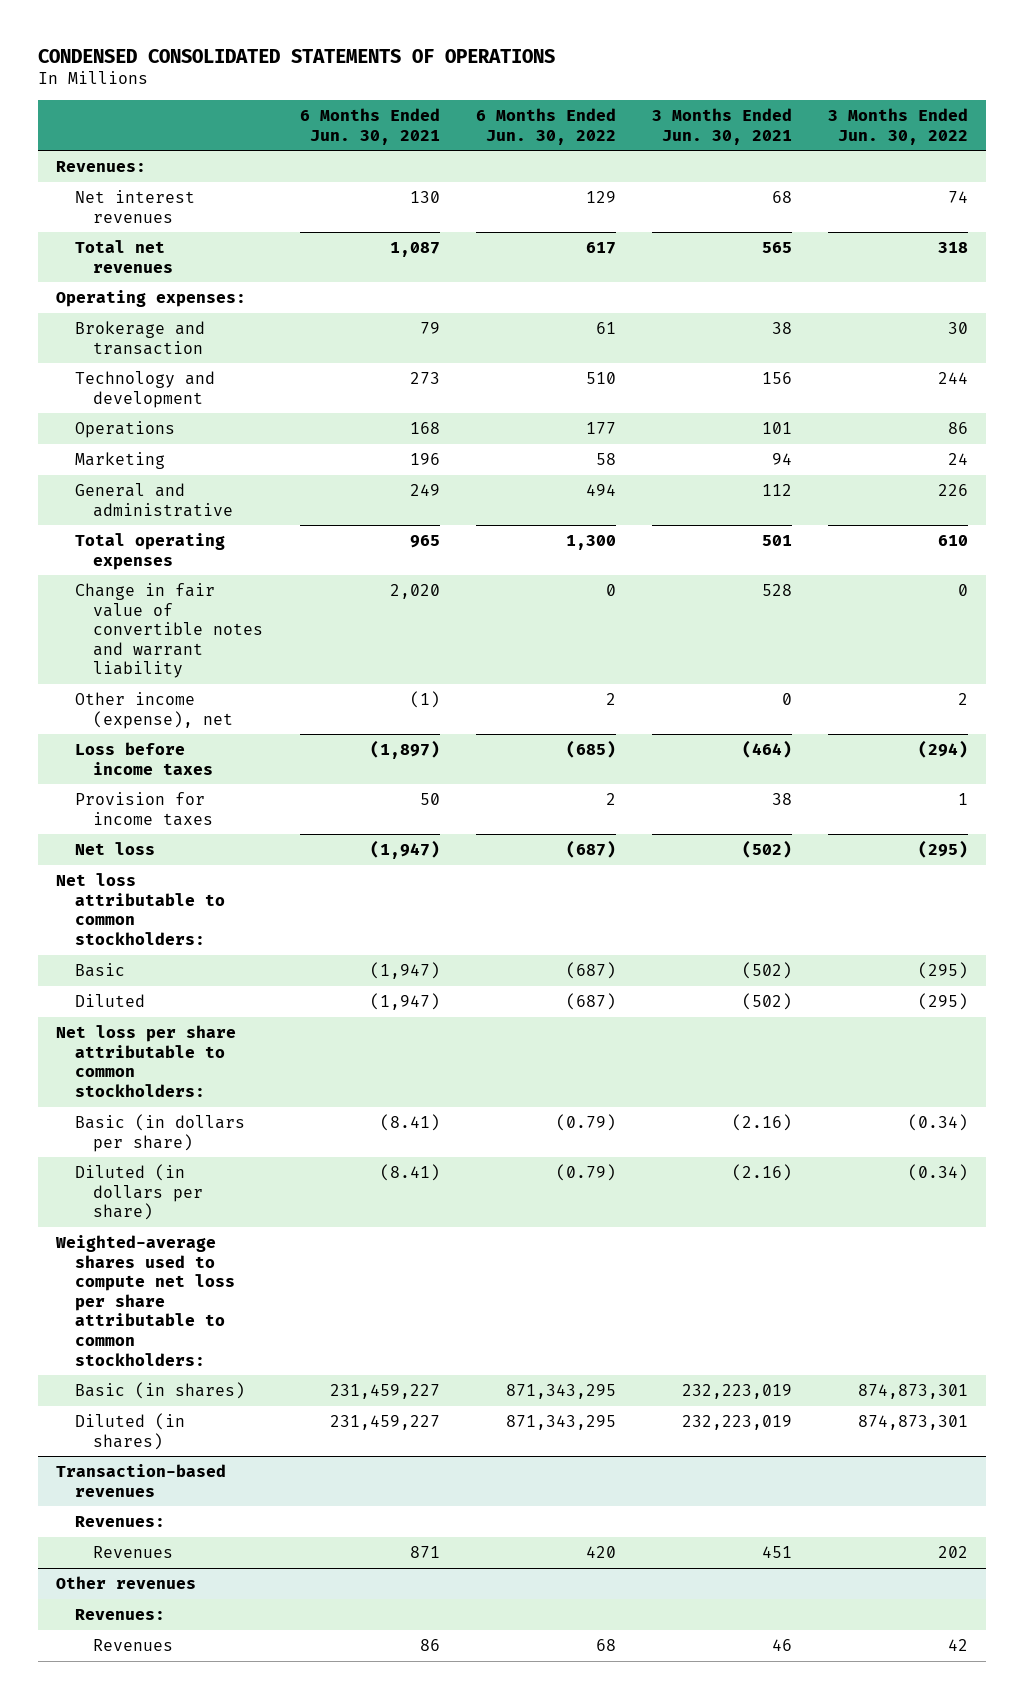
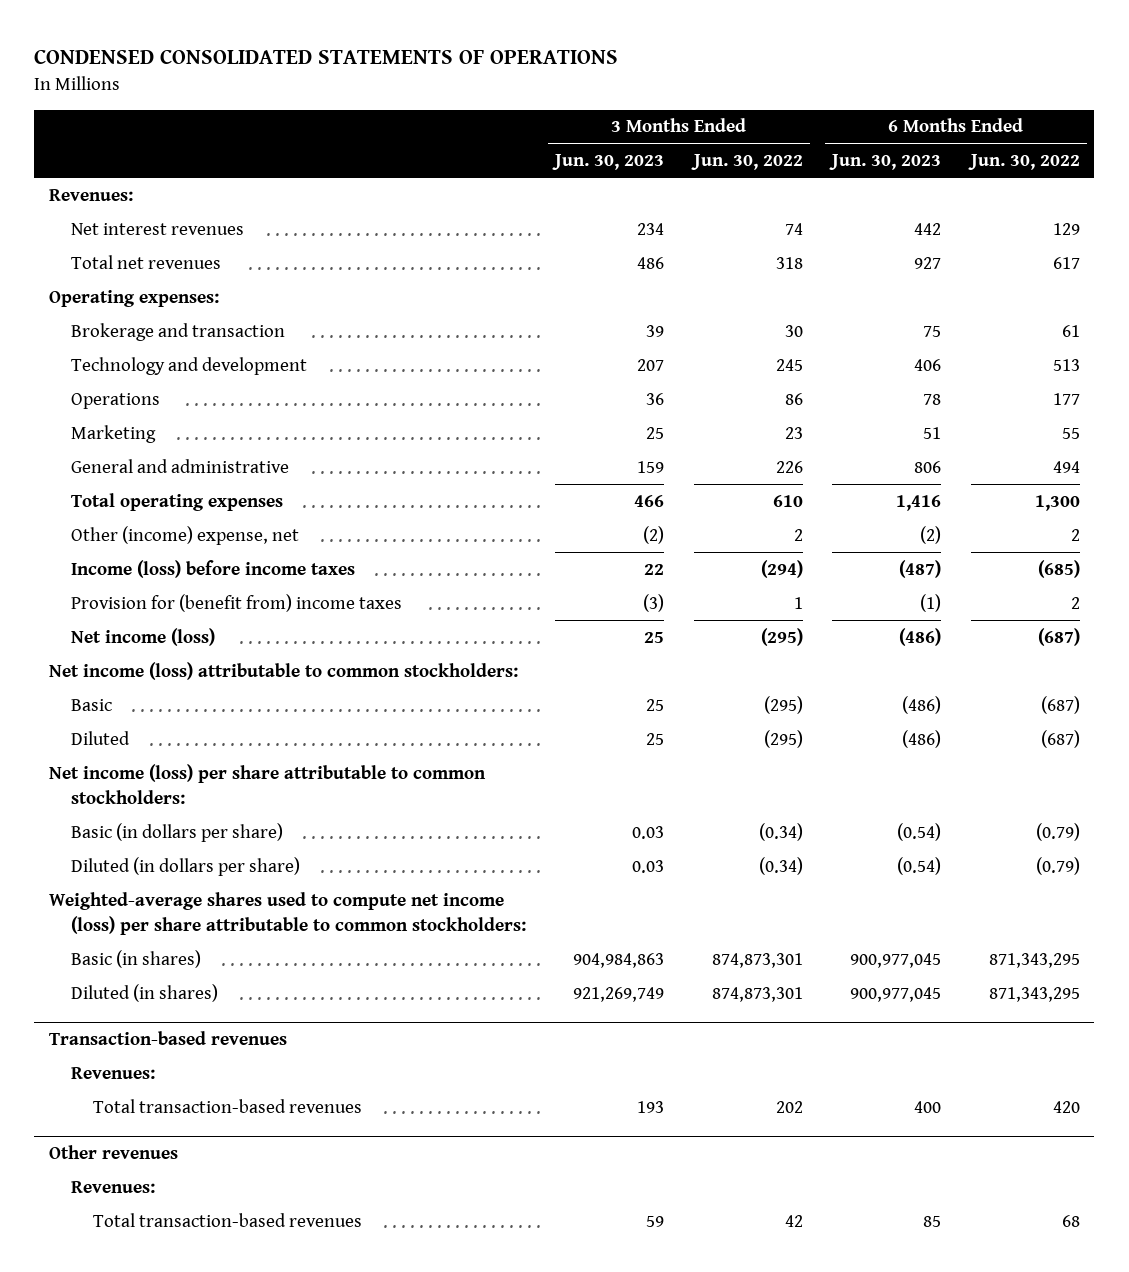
[299,108,440,145] 6 Months Ended Jun. 30, 2021 -> none
[652,108,793,145] 3 Months Ended Jun. 30, 2021 -> none
none -> [552,154,665,171] Jun. 30, 2023
none -> [829,154,942,171] Jun. 30, 2023
[585,371,616,384] 510 -> [1052,358,1080,371] 513
[938,371,969,384] 244 -> [775,358,803,371] 245
[595,452,616,465] 58 -> [1061,427,1080,439] 55
[948,452,969,465] 24 -> [784,426,803,439] 23
[74,582,264,679] Change in fair value of convertible notes and warrant liability -> none
[74,691,234,729] Other income (expense), net -> [71,525,300,545] Other (income) expense, net
[74,741,214,775] Loss before income taxes -> [71,559,356,578] Income (loss) before income taxes
[74,791,214,826] Provision for income taxes -> [71,593,403,612] Provision for (benefit from) income taxes
[74,841,155,855] Net loss -> [71,627,216,646] Net income (loss)
[56,872,225,945] Net loss attributable to common stockholders: -> [49,661,519,680] Net income (loss) attributable to common stockholders:
[56,1024,237,1097] Net loss per share attributable to common stockholders: -> [49,763,487,804] Net income (loss) per share attributable to common stockholders:
[55,1234,235,1366] Weighted-average shares used to compute net loss per share attributable to common stockholders: -> [49,891,527,935] Weighted-average shares used to compute net income (loss) per share attributable to common stockholders:
[93,1545,174,1558] Revenues -> [93,1098,363,1113] Total transaction-based revenues
[93,1638,174,1651] Revenues -> [93,1212,363,1227] Total transaction-based revenues

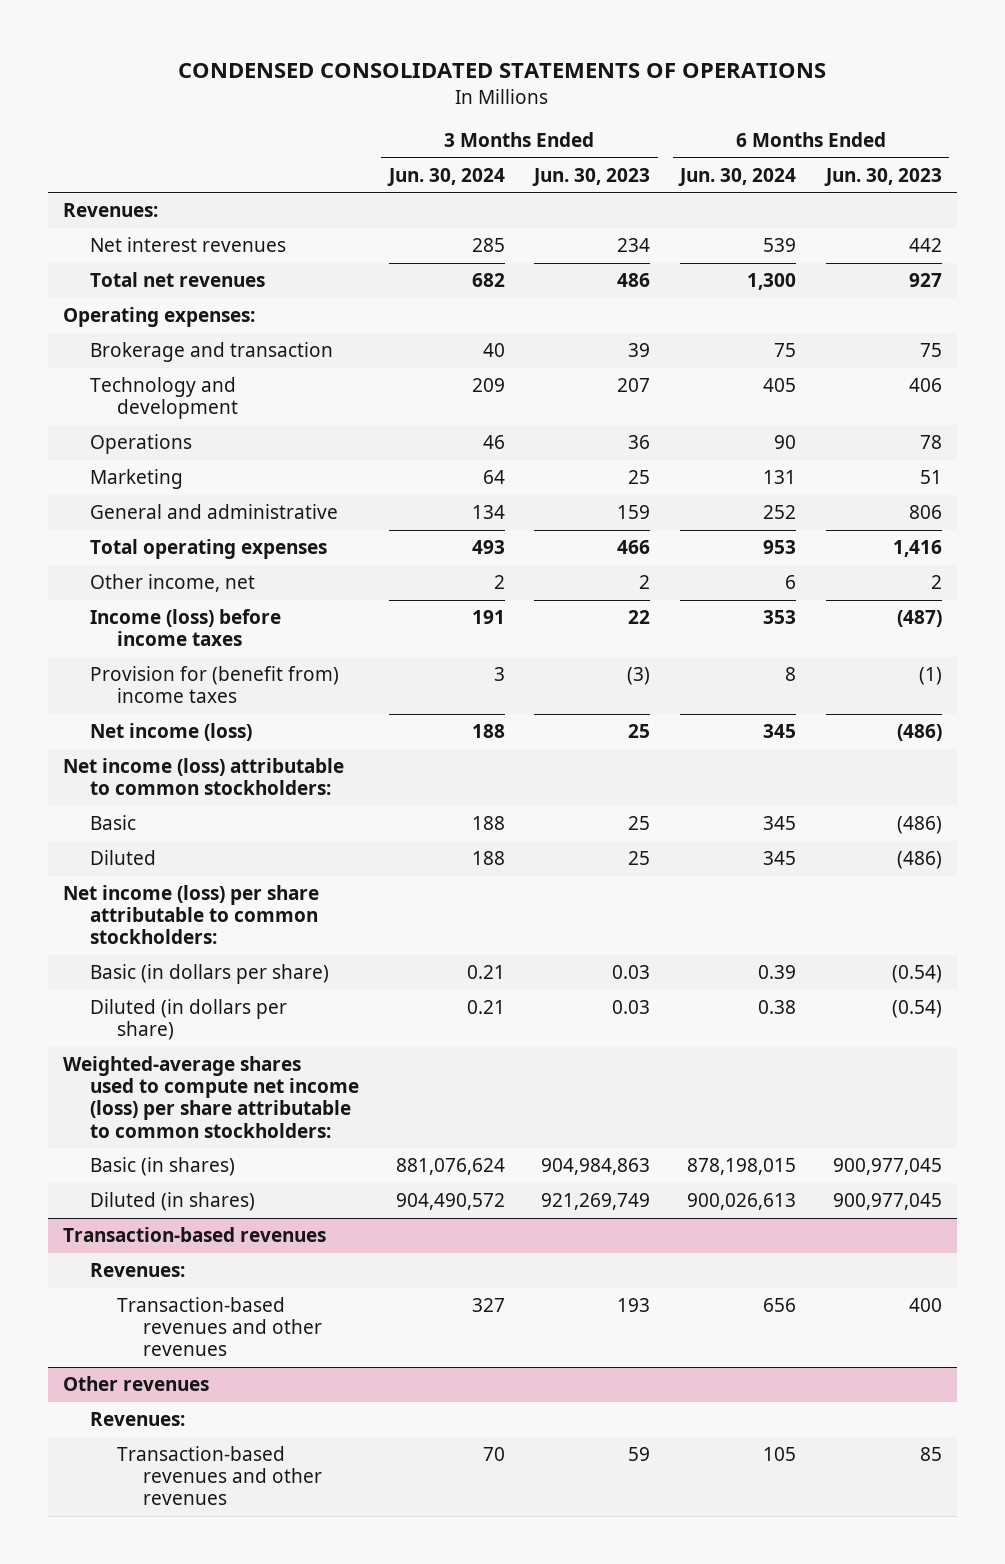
[690,154,803,171] Jun. 30, 2022 -> none
[967,154,1080,171] Jun. 30, 2022 -> none
none -> [386,167,505,186] Jun. 30, 2024
none -> [677,167,796,186] Jun. 30, 2024
[71,525,300,545] Other (income) expense, net -> [89,574,255,593] Other income, net
[643,525,665,544] (2) -> [639,575,651,590] 2
[920,525,942,544] (2) -> [930,575,942,590] 2
[93,1098,363,1113] Total transaction-based revenues -> [116,1297,323,1357] Transaction-based revenues and other revenues
[93,1212,363,1227] Total transaction-based revenues -> [116,1446,323,1506] Transaction-based revenues and other revenues

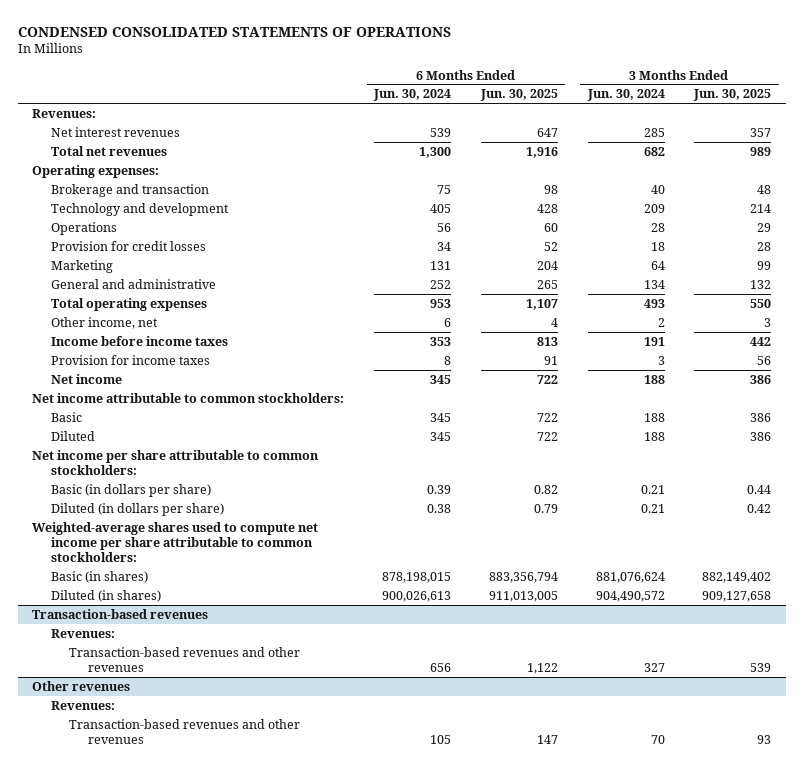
[532,167,651,186] Jun. 30, 2023 -> none
[823,167,942,186] Jun. 30, 2023 -> none
none -> [479,89,558,102] Jun. 30, 2025
none -> [693,89,772,102] Jun. 30, 2025
[482,435,505,450] 46 -> [650,222,665,232] 28
[773,435,796,450] 90 -> [437,222,452,232] 56
none -> [50,240,206,251] Provision for credit losses
[89,609,281,647] Income (loss) before income taxes -> [50,335,228,346] Income before income taxes
[89,666,339,704] Provision for (benefit from) income taxes -> [50,354,210,365] Provision for income taxes
[89,723,252,742] Net income (loss) -> [50,373,122,384] Net income
[63,758,345,796] Net income (loss) attributable to common stockholders: -> [32,392,345,403] Net income attributable to common stockholders:
[63,885,320,945] Net income (loss) per share attributable to common stockholders: -> [32,449,320,475] Net income per share attributable to common stockholders:
[63,1056,359,1138] Weighted-average shares used to compute net income (loss) per share attributable to common stockholders: -> [32,521,319,563] Weighted-average shares used to compute net income per share attributable to common stockholders:

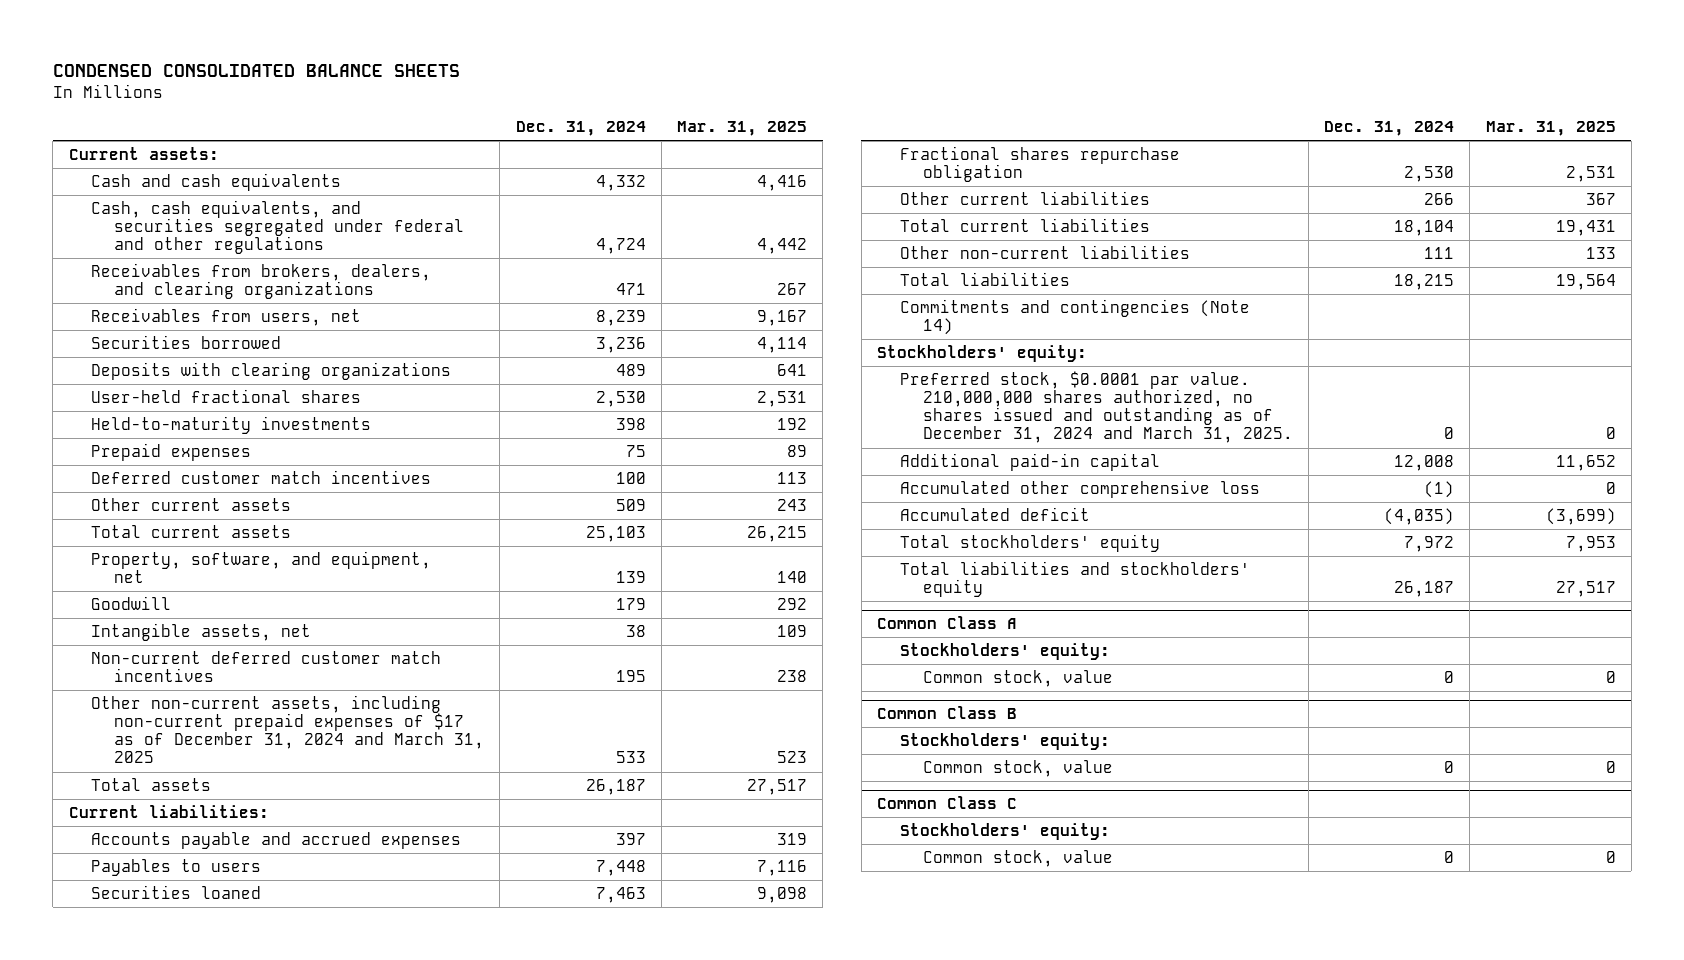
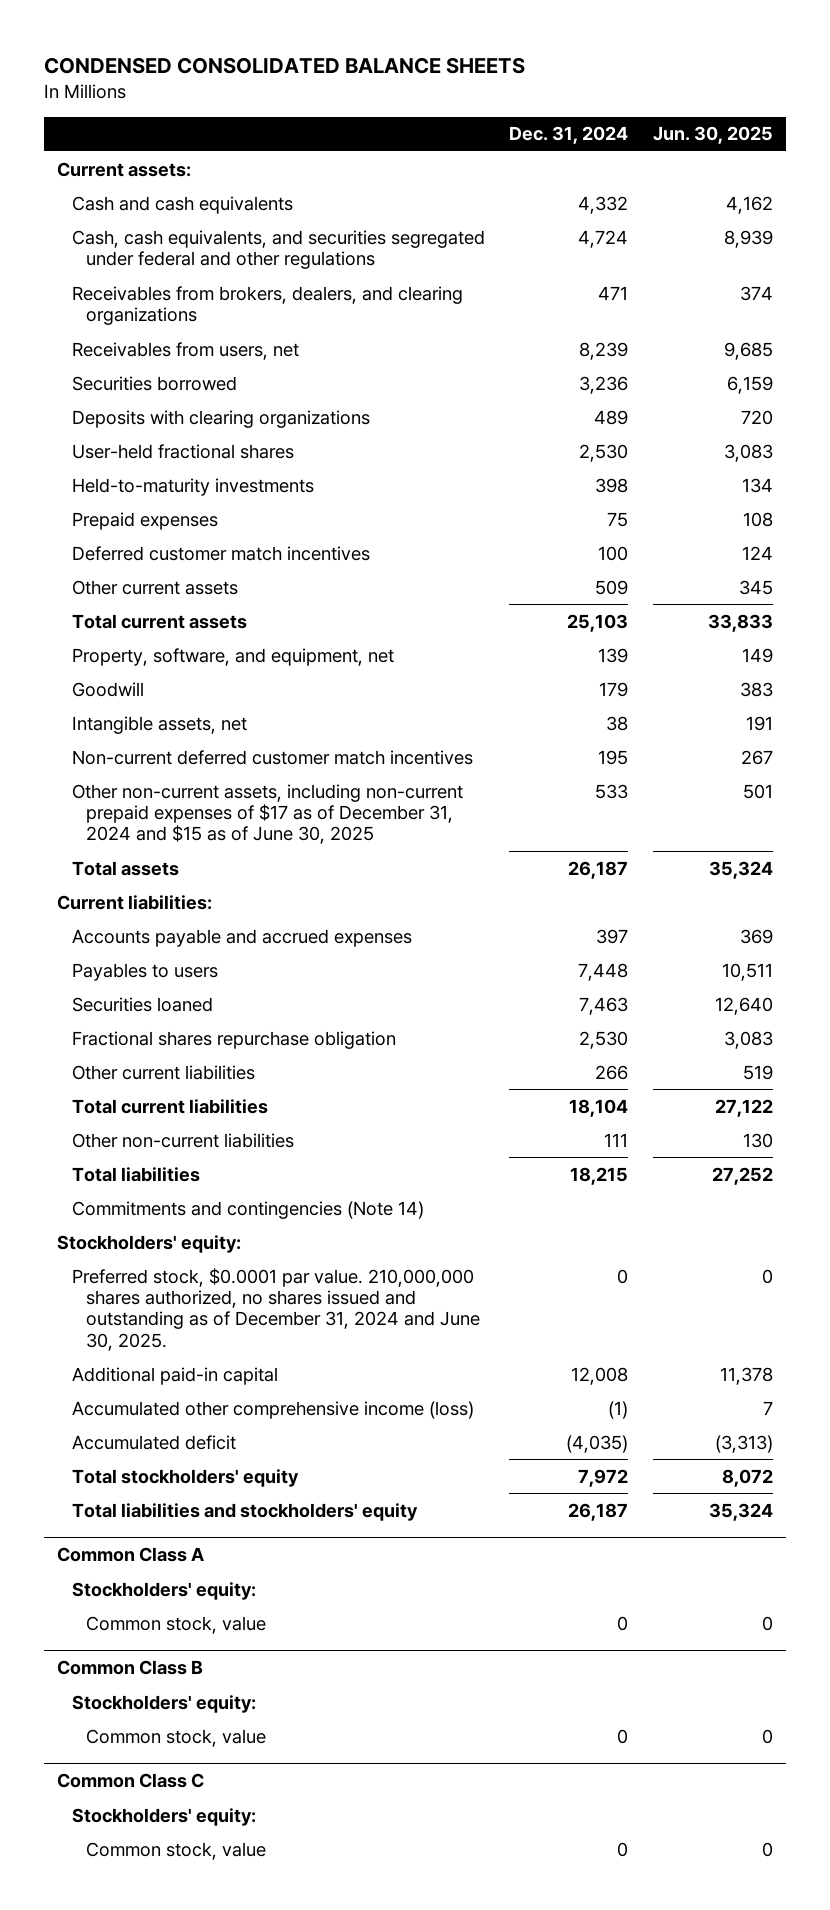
[677,121,808,137] Mar. 31, 2025 -> none
none -> [653,126,774,145] Jun. 30, 2025
[91,694,485,764] Other non-current assets, including non-current prepaid expenses of $17 as of December 31, 2024 and March 31, 2025 -> [71,783,463,845] Other non-current assets, including non-current prepaid expenses of $17 as of December 31, 2024 and $15 as of June 30, 2025
[899,370,1293,444] Preferred stock, $0.0001 par value. 210,000,000 shares authorized, no shares issued and outstanding as of December 31, 2024 and March 31, 2025. -> [71,1267,481,1351] Preferred stock, $0.0001 par value. 210,000,000 shares authorized, no shares issued and outstanding as of December 31, 2024 and June 30, 2025.
[899,479,1260,498] Accumulated other comprehensive loss -> [71,1400,474,1419] Accumulated other comprehensive income (loss)

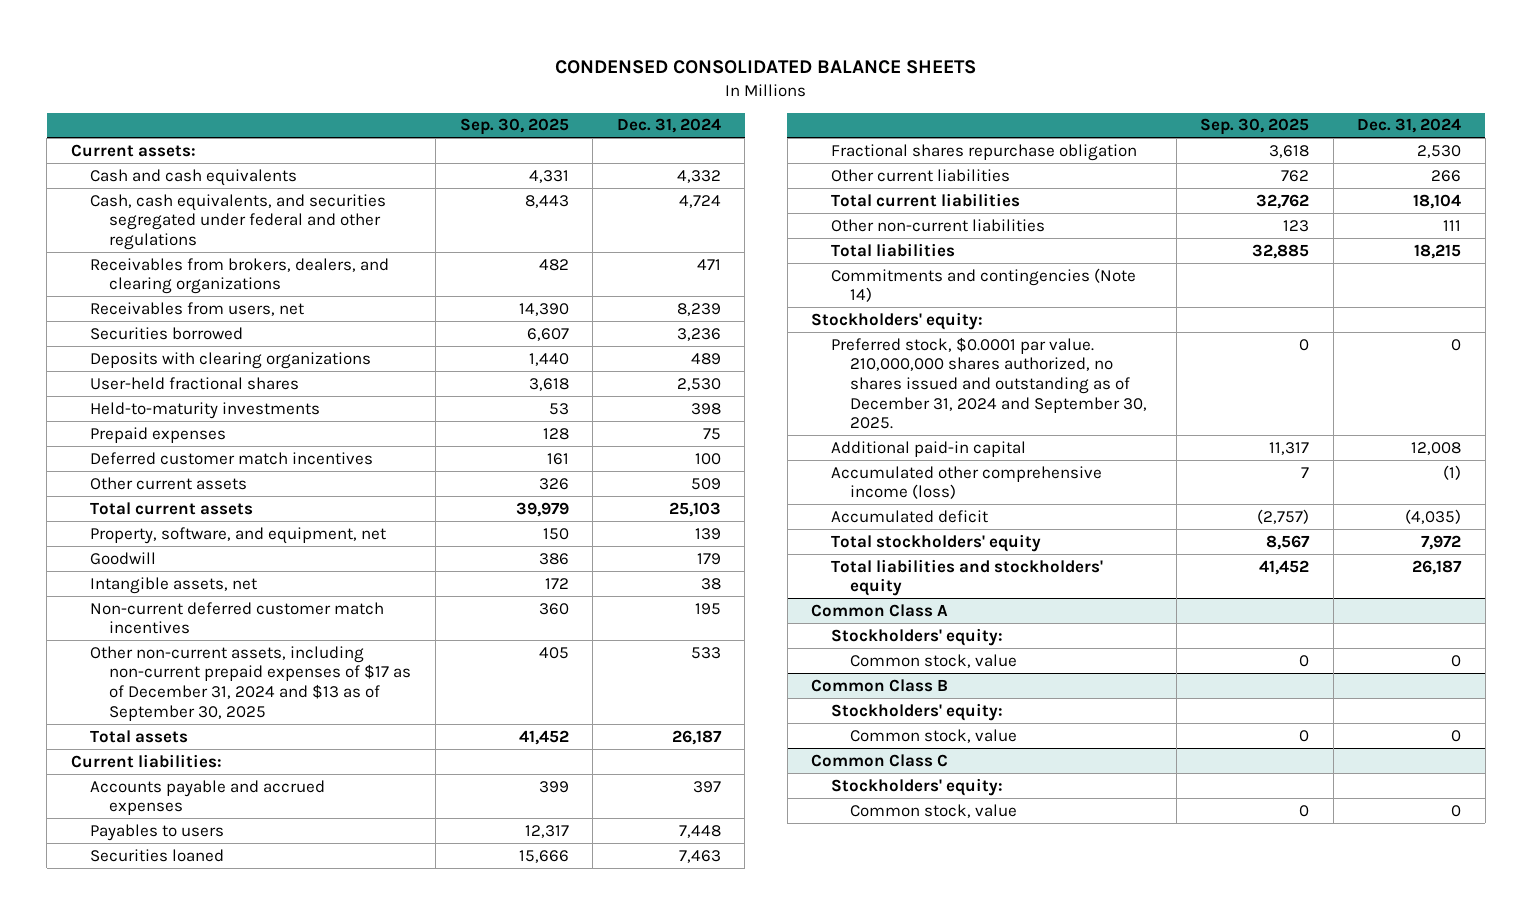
[653,126,774,145] Jun. 30, 2025 -> none
none -> [459,118,569,136] Sep. 30, 2025
[71,783,463,845] Other non-current assets, including non-current prepaid expenses of $17 as of December 31, 2024 and $15 as of June 30, 2025 -> [90,645,412,721] Other non-current assets, including non-current prepaid expenses of $17 as of December 31, 2024 and $13 as of September 30, 2025
[71,1267,481,1351] Preferred stock, $0.0001 par value. 210,000,000 shares authorized, no shares issued and outstanding as of December 31, 2024 and June 30, 2025. -> [830,336,1147,430] Preferred stock, $0.0001 par value. 210,000,000 shares authorized, no shares issued and outstanding as of December 31, 2024 and September 30, 2025.

